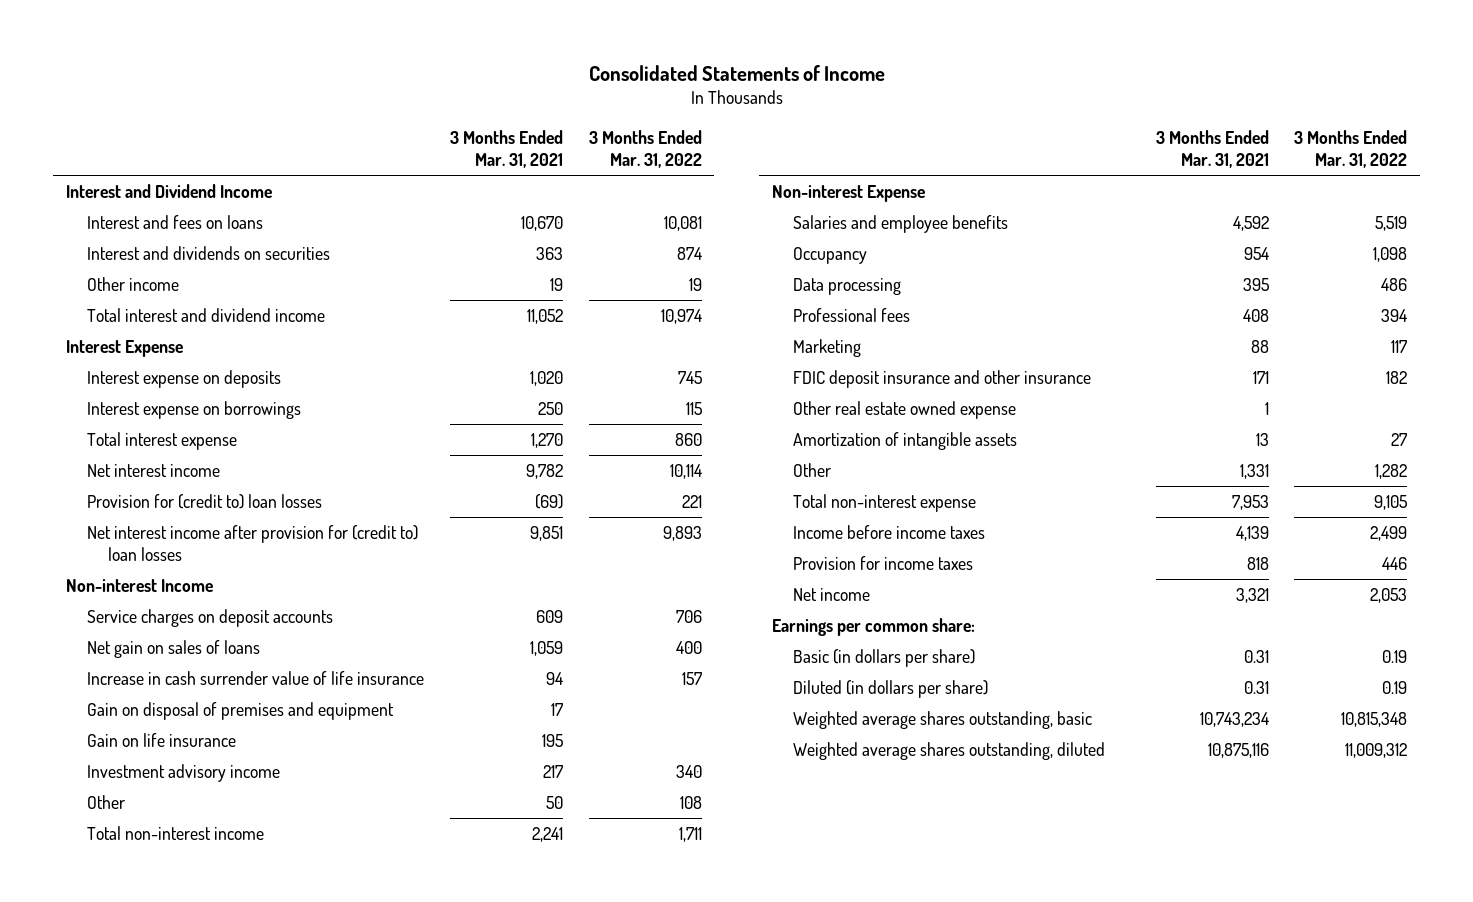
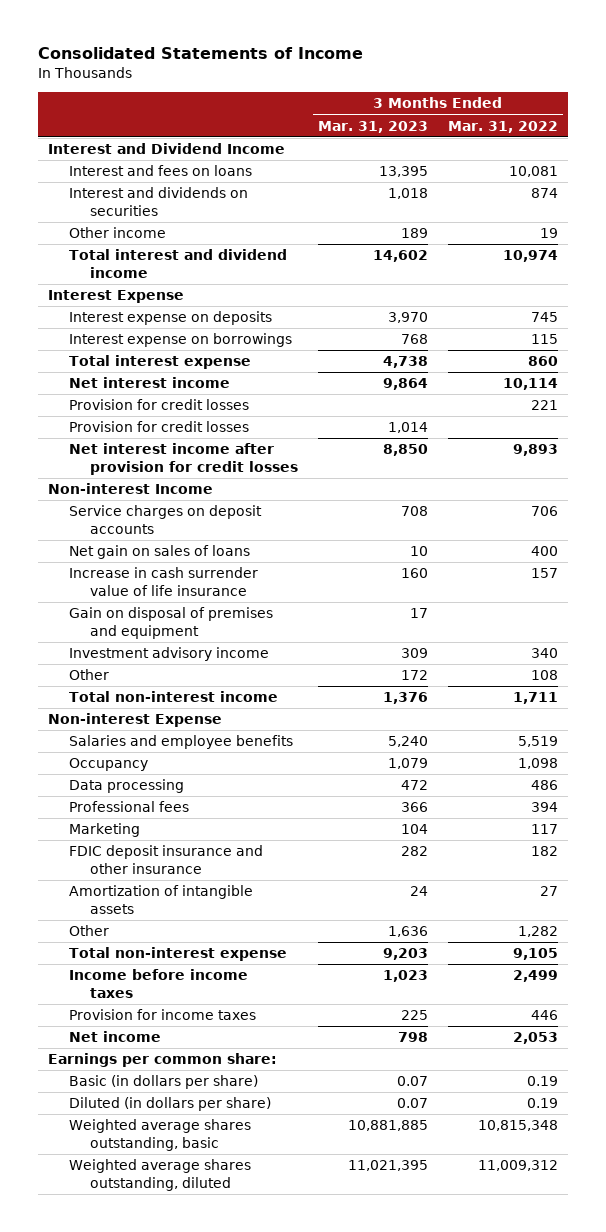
[449,130,563,169] 3 Months Ended Mar. 31, 2021 -> none
none -> [318,120,429,133] Mar. 31, 2023
[87,493,323,509] Provision for (credit to) loan losses -> [69,399,250,411] Provision for credit losses
none -> [69,421,250,433] Provision for credit losses
[87,524,419,562] Net interest income after provision for (credit to) loan losses -> [69,443,299,475] Net interest income after provision for credit losses
[87,732,237,747] Gain on life insurance -> none
[792,400,1016,419] Other real estate owned expense -> none

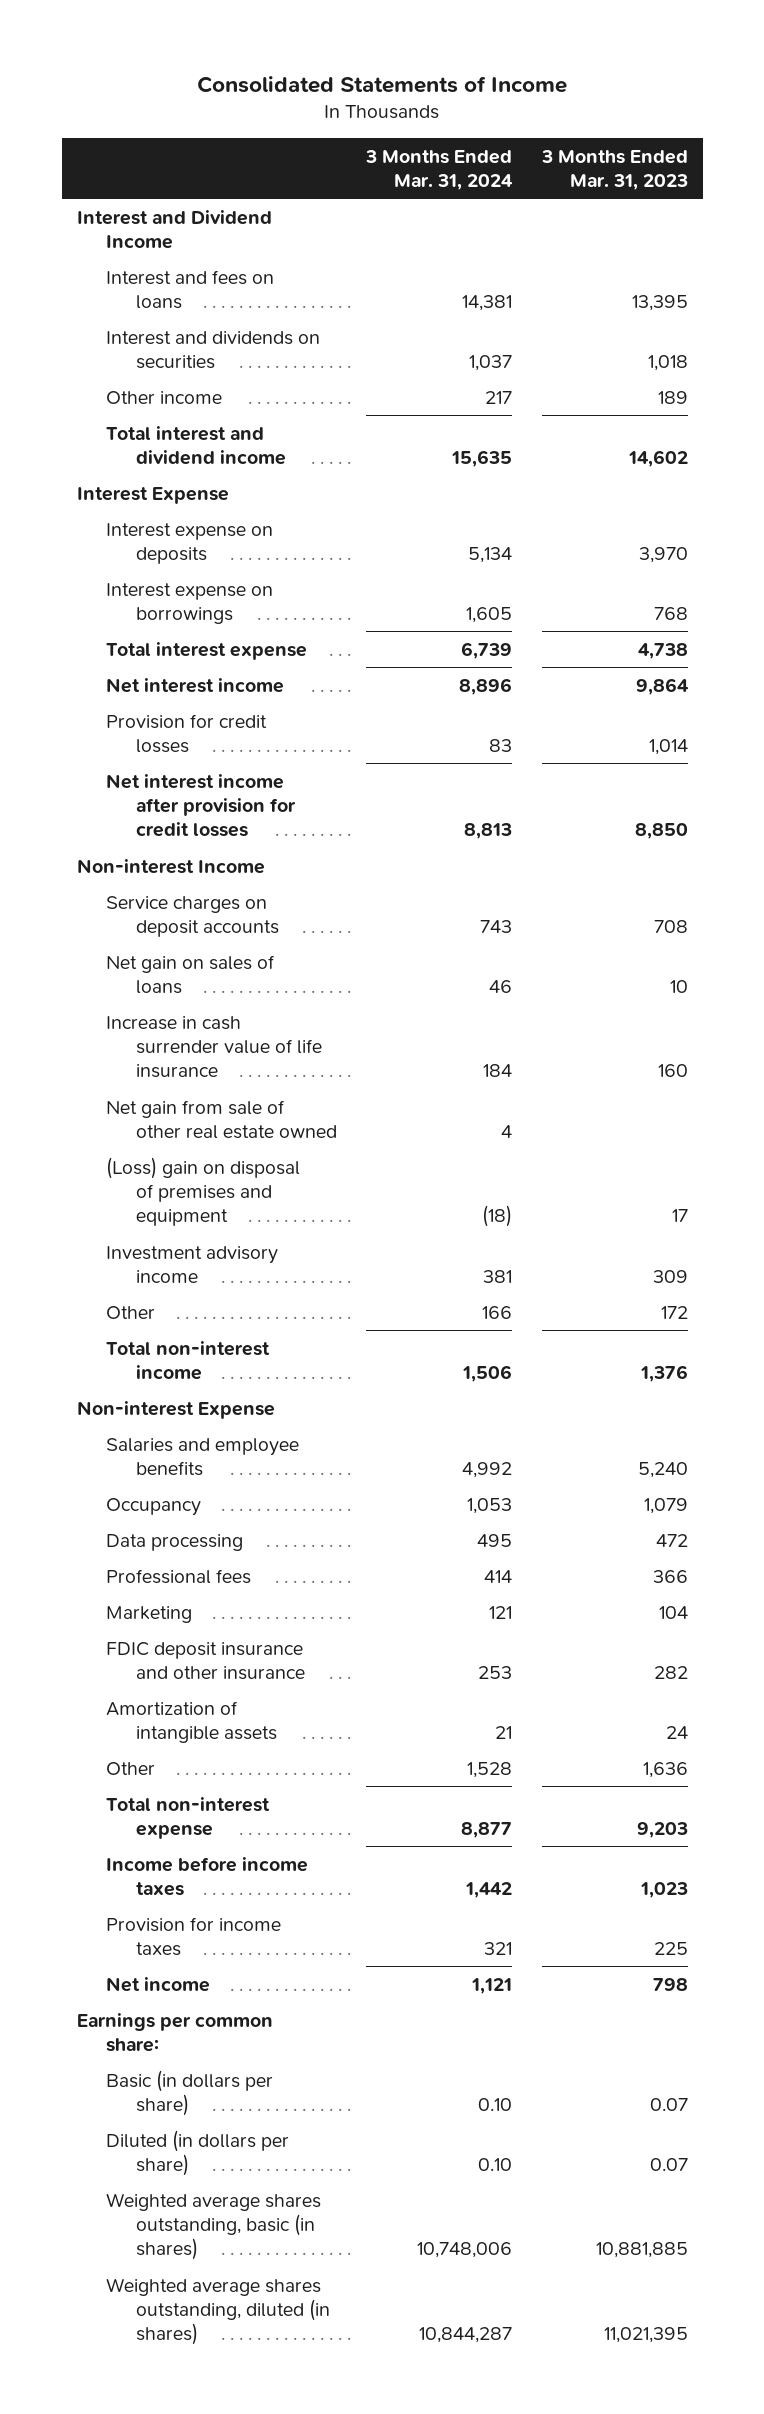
[447,120,558,133] Mar. 31, 2022 -> none
none -> [365,149,514,191] 3 Months Ended Mar. 31, 2024
[69,399,250,411] Provision for credit losses -> none
none -> [106,1099,337,1140] Net gain from sale of other real estate owned
[69,607,274,639] Gain on disposal of premises and equipment -> [106,1156,301,1227] (Loss) gain on disposal of premises and equipment
[69,1119,252,1151] Weighted average shares outstanding, basic -> [106,2192,322,2261] Weighted average shares outstanding, basic (in shares)
[69,1159,252,1191] Weighted average shares outstanding, diluted -> [106,2277,330,2346] Weighted average shares outstanding, diluted (in shares)

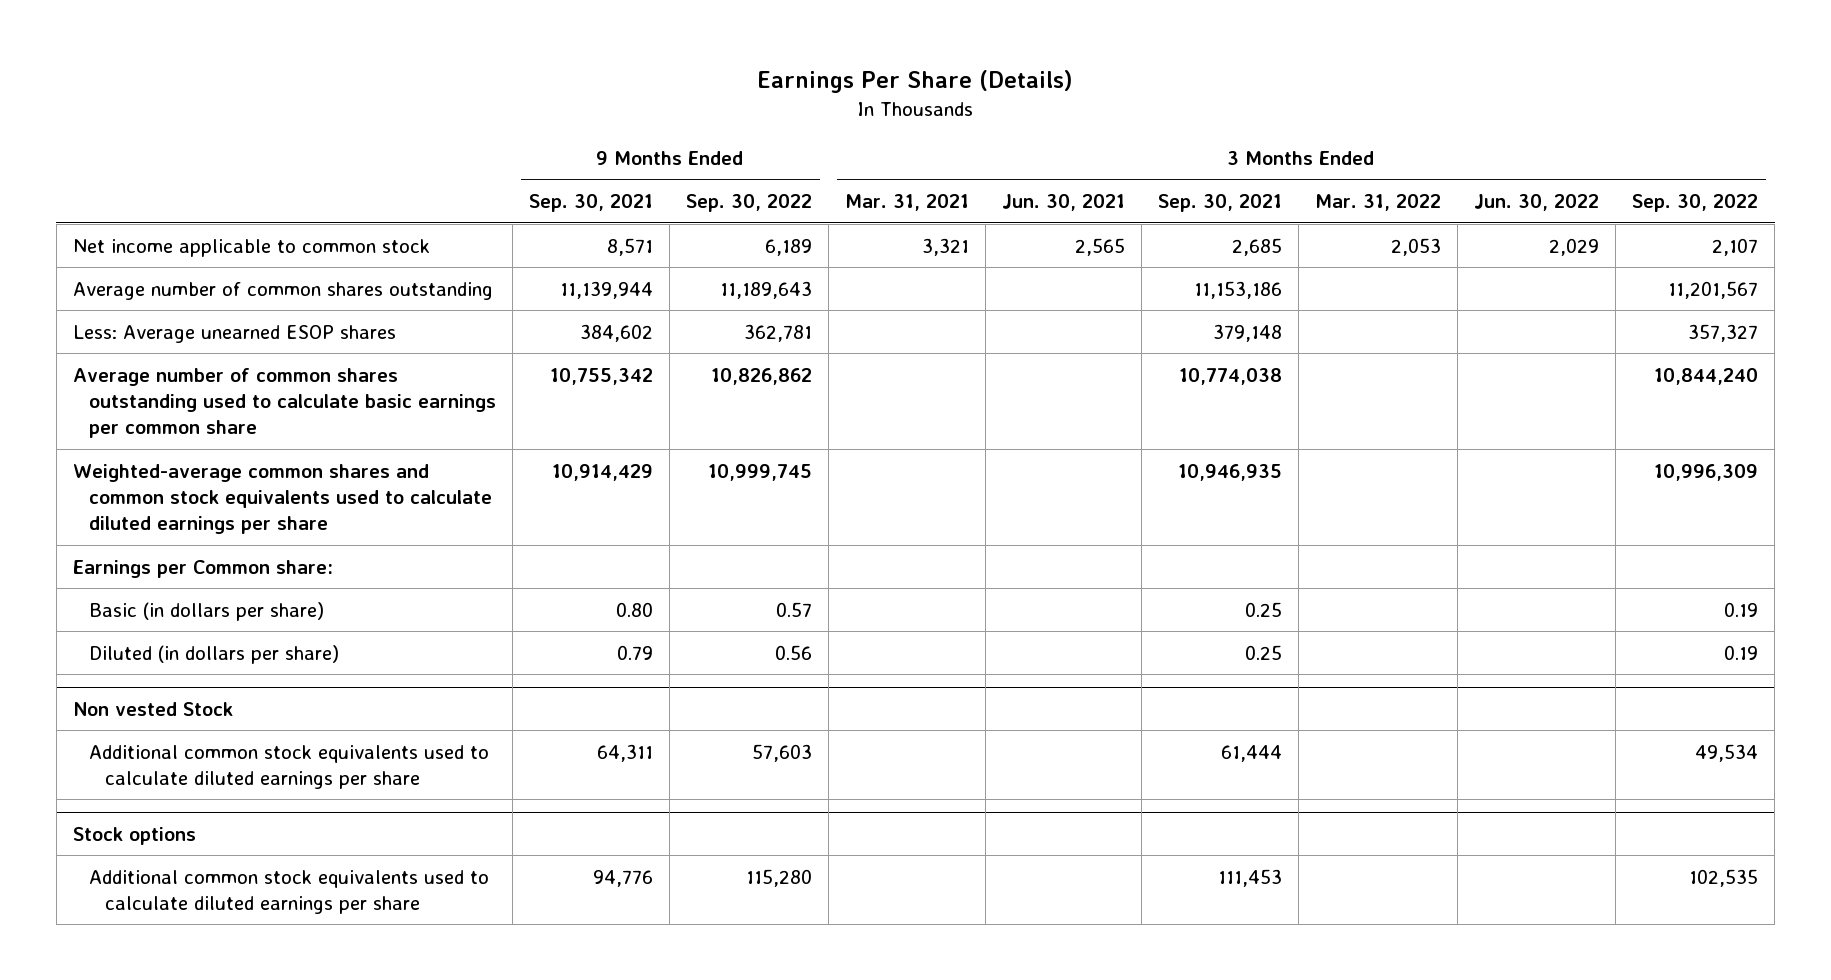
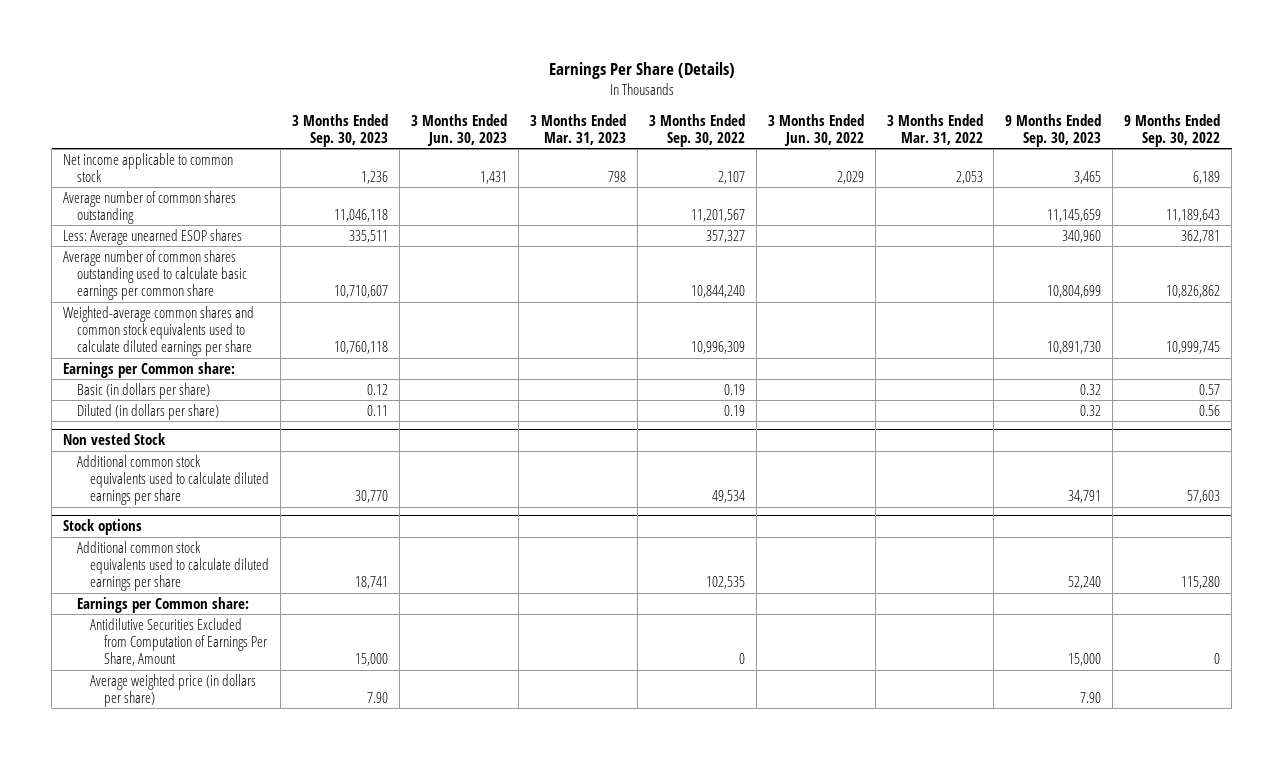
[528,194,653,213] Sep. 30, 2021 -> none
[844,194,969,212] Mar. 31, 2021 -> none
[1001,194,1125,212] Jun. 30, 2021 -> none
[1157,194,1282,213] Sep. 30, 2021 -> none
none -> [292,113,389,147] 3 Months Ended Sep. 30, 2023
none -> [410,113,507,146] 3 Months Ended Jun. 30, 2023
none -> [529,113,626,145] 3 Months Ended Mar. 31, 2023
none -> [1005,113,1102,147] 9 Months Ended Sep. 30, 2023
none -> [76,596,249,613] Earnings per Common share:
none -> [90,617,267,667] Antidilutive Securities Excluded from Computation of Earnings Per Share, Amount
none -> [90,673,257,708] Average weighted price (in dollars per share)

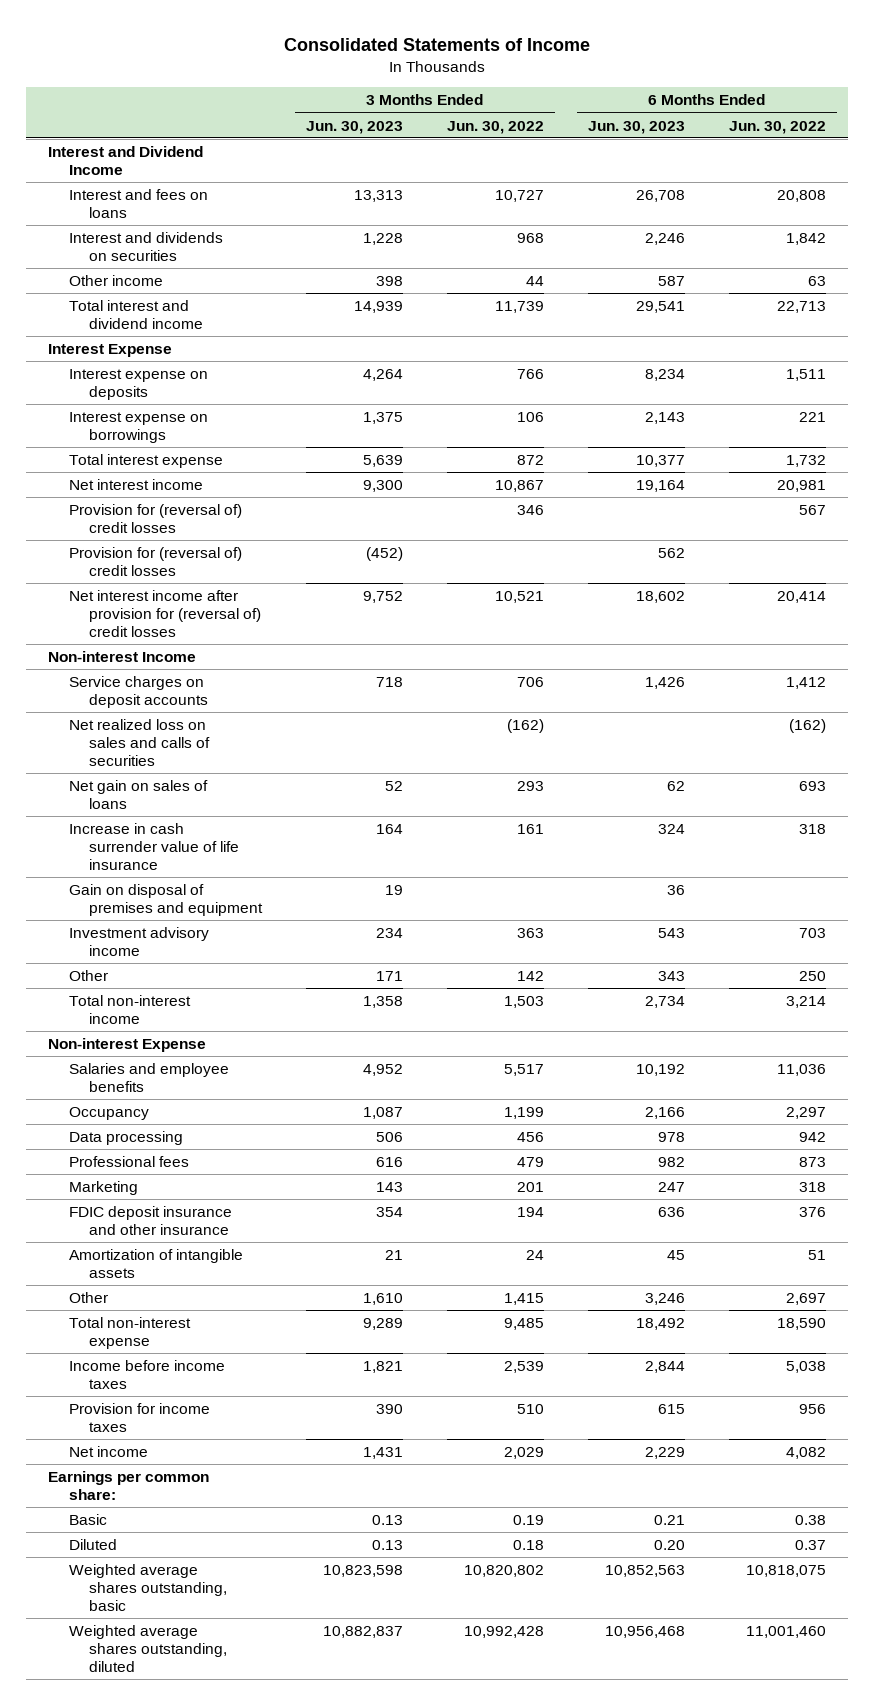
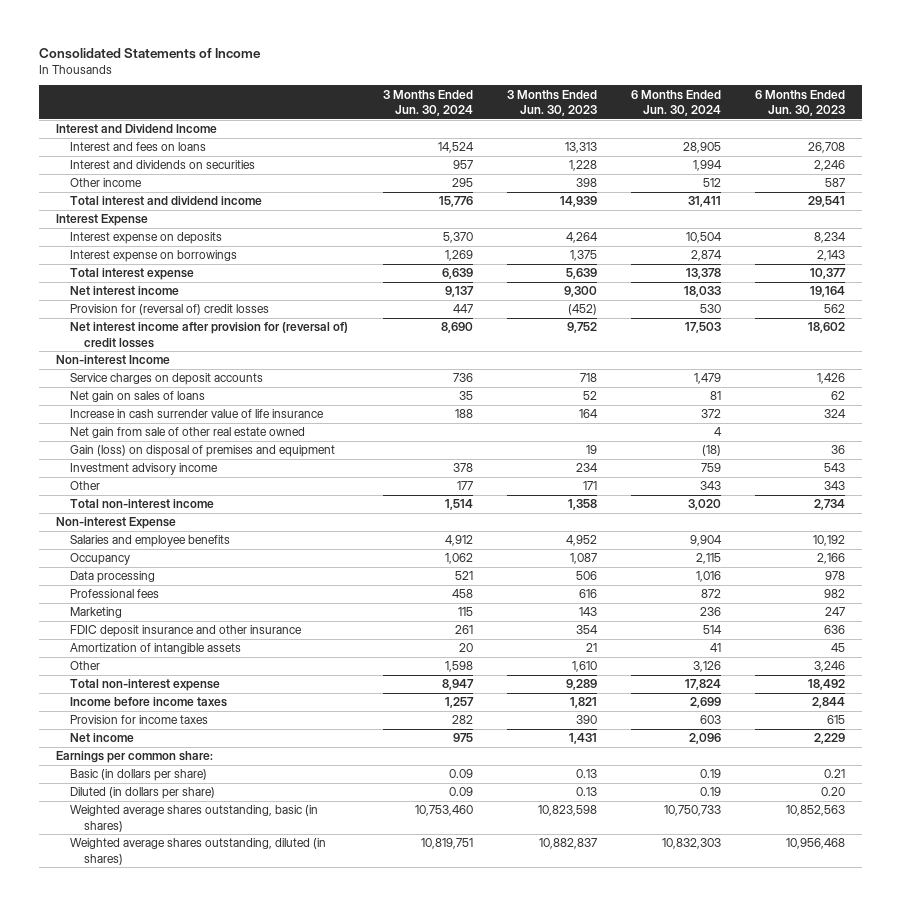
[447,120,545,134] Jun. 30, 2022 -> none
[729,120,827,134] Jun. 30, 2022 -> none
none -> [382,89,473,117] 3 Months Ended Jun. 30, 2024
none -> [630,89,721,117] 6 Months Ended Jun. 30, 2024
[68,504,242,533] Provision for (reversal of) credit losses -> none
[68,719,211,766] Net realized loss on sales and calls of securities -> none
none -> [70,427,306,439] Net gain from sale of other real estate owned
[68,884,264,916] Gain on disposal of premises and equipment -> [70,445,336,458] Gain (loss) on disposal of premises and equipment
[68,1514,107,1526] Basic -> [70,769,208,782] Basic (in dollars per share)
[68,1539,117,1551] Diluted -> [70,787,216,800] Diluted (in dollars per share)
[68,1564,228,1611] Weighted average shares outstanding, basic -> [70,805,319,832] Weighted average shares outstanding, basic (in shares)
[68,1625,228,1672] Weighted average shares outstanding, diluted -> [70,838,327,865] Weighted average shares outstanding, diluted (in shares)

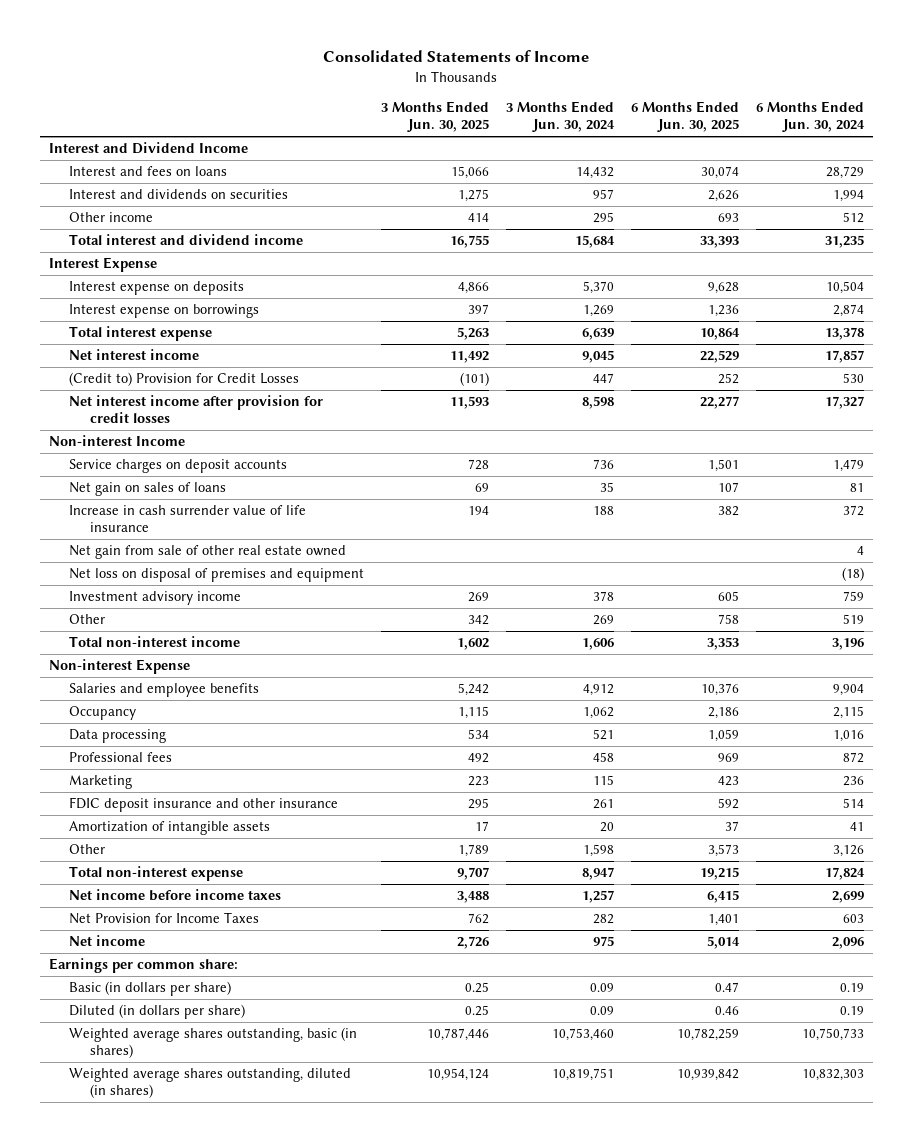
[506,89,597,117] 3 Months Ended Jun. 30, 2023 -> none
[754,89,845,117] 6 Months Ended Jun. 30, 2023 -> none
none -> [381,101,490,133] 3 Months Ended Jun. 30, 2025
none -> [631,101,740,133] 6 Months Ended Jun. 30, 2025
[437,142,474,154] 14,524 -> [576,167,615,180] 14,432
[682,142,721,154] 28,905 -> [826,166,865,180] 28,729
[438,196,473,208] 15,776 -> [575,235,616,249] 15,684
[687,196,721,208] 31,411 -> [825,235,865,249] 31,235
[444,286,474,298] 9,137 -> [582,350,615,364] 9,045
[683,286,721,298] 18,033 -> [825,350,865,364] 17,857
[70,304,270,316] Provision for (reversal of) credit losses -> [69,372,300,387] (Credit to) Provision for Credit Losses
[70,322,349,348] Net interest income after provision for (reversal of) credit losses -> [69,395,324,424] Net interest income after provision for credit losses
[440,322,473,334] 8,690 -> [582,396,615,410] 8,598
[684,322,721,334] 17,503 -> [825,396,865,410] 17,327
[70,445,336,458] Gain (loss) on disposal of premises and equipment -> [69,568,365,583] Net loss on disposal of premises and equipment
[456,481,473,491] 177 -> [593,615,615,626] 269
[699,481,721,491] 343 -> [843,614,865,625] 519
[444,499,473,511] 1,514 -> [582,638,615,651] 1,606
[687,499,721,511] 3,020 -> [832,638,865,651] 3,196
[70,697,228,708] Income before income taxes -> [69,889,282,902] Net income before income taxes
[70,715,209,725] Provision for income taxes -> [69,912,260,925] Net Provision for Income Taxes

